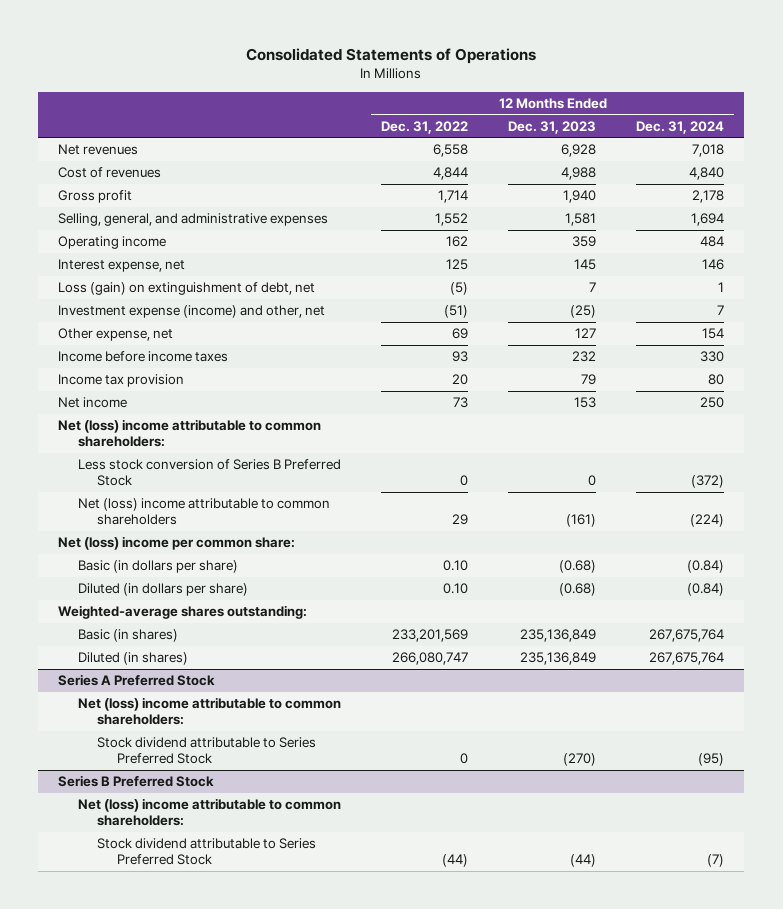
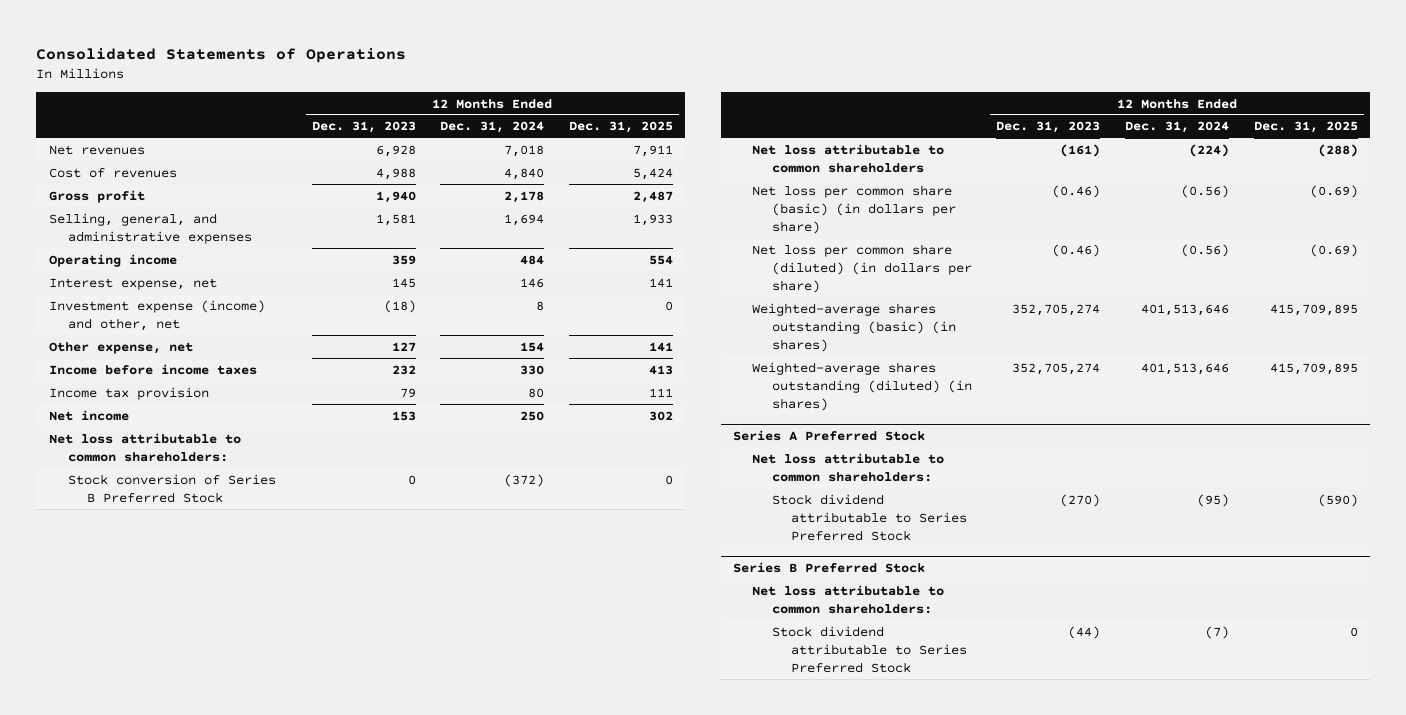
[381,120,469,134] Dec. 31, 2022 -> none
none -> [569,121,674,134] Dec. 31, 2025
[58,282,316,296] Loss (gain) on extinguishment of debt, net -> none
[570,305,597,319] (25) -> [383,299,416,313] (18)
[717,305,725,316] 7 -> [536,300,545,311] 8
[58,536,296,551] Net (loss) income per common share: -> none
[58,605,308,620] Weighted-average shares outstanding: -> none
[58,419,322,448] Net (loss) income attributable to common shareholders: -> [48,432,241,462] Net loss attributable to common shareholders:
[77,459,341,487] Less stock conversion of Series B Preferred Stock -> [68,473,277,503] Stock conversion of Series B Preferred Stock
[77,498,330,526] Net (loss) income attributable to common shareholders -> [752,143,945,173] Net loss attributable to common shareholders
[77,560,238,574] Basic (in dollars per share) -> [752,184,956,234] Net loss per common share (basic) (in dollars per share)
[559,560,597,574] (0.68) -> [1052,184,1101,198] (0.46)
[687,560,725,574] (0.84) -> [1180,184,1229,198] (0.56)
[77,583,248,597] Diluted (in dollars per share) -> [752,243,972,293] Net loss per common share (diluted) (in dollars per share)
[559,583,597,597] (0.68) -> [1052,243,1101,257] (0.46)
[687,583,725,597] (0.84) -> [1180,243,1229,257] (0.56)
[77,629,178,643] Basic (in shares) -> [752,302,956,352] Weighted-average shares outstanding (basic) (in shares)
[520,629,597,643] 235,136,849 -> [1012,303,1101,316] 352,705,274
[649,629,725,643] 267,675,764 -> [1140,303,1229,316] 401,513,646
[77,652,188,666] Diluted (in shares) -> [752,361,972,411] Weighted-average shares outstanding (diluted) (in shares)
[520,652,597,666] 235,136,849 -> [1012,362,1101,375] 352,705,274
[649,652,725,666] 267,675,764 -> [1140,362,1229,375] 401,513,646
[77,697,341,726] Net (loss) income attributable to common shareholders: -> [752,452,945,482] Net loss attributable to common shareholders:
[77,798,341,827] Net (loss) income attributable to common shareholders: -> [752,584,945,614] Net loss attributable to common shareholders:

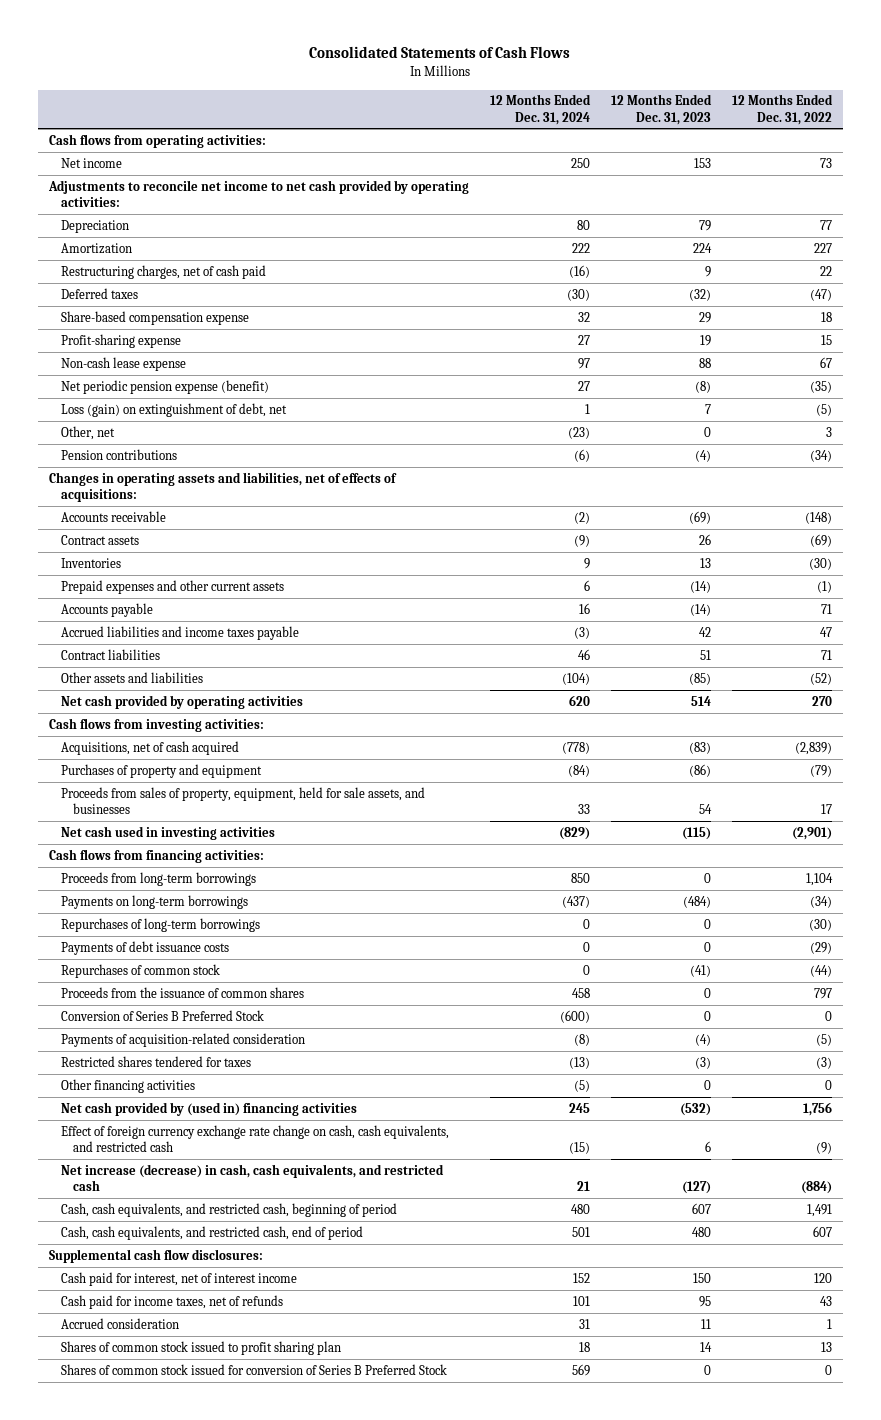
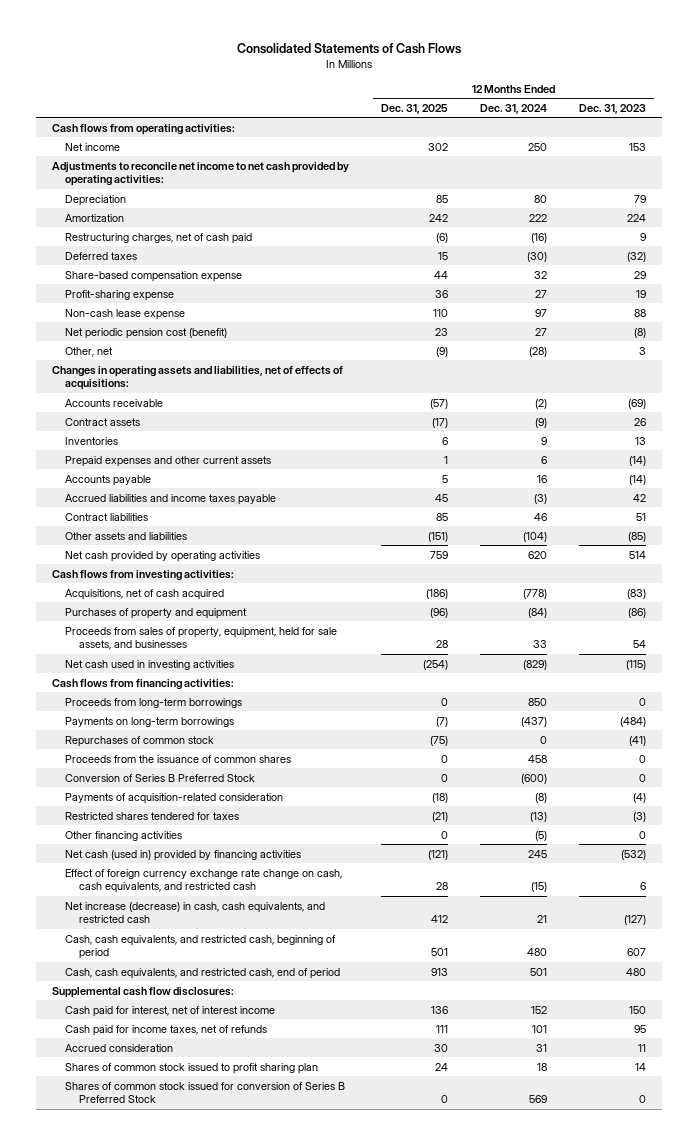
[732,94,834,125] 12 Months Ended Dec. 31, 2022 -> none
none -> [381,103,449,114] Dec. 31, 2025
[60,402,287,417] Loss (gain) on extinguishment of debt, net -> none
[60,448,177,460] Pension contributions -> none
[60,379,269,394] Net periodic pension expense (benefit) -> [65,327,228,339] Net periodic pension cost (benefit)
[567,426,590,439] (23) -> [529,346,548,357] (28)
[704,426,712,437] 0 -> [639,346,647,355] 3
[60,917,260,932] Repurchases of long-term borrowings -> none
[60,940,229,955] Payments of debt issuance costs -> none
[60,1101,357,1116] Net cash provided by (used in) financing activities -> [65,849,302,861] Net cash (used in) provided by financing activities

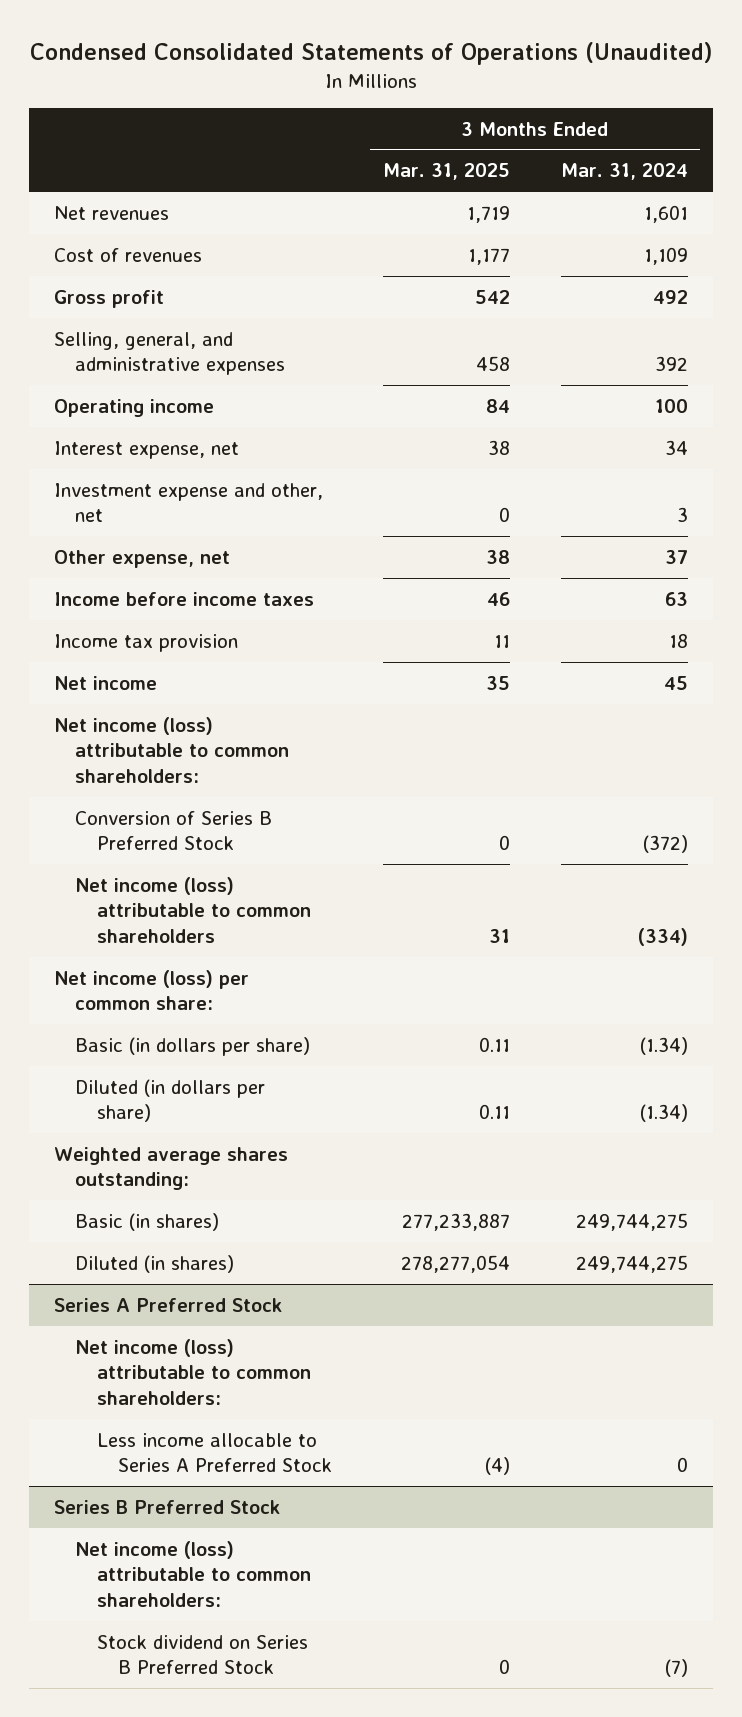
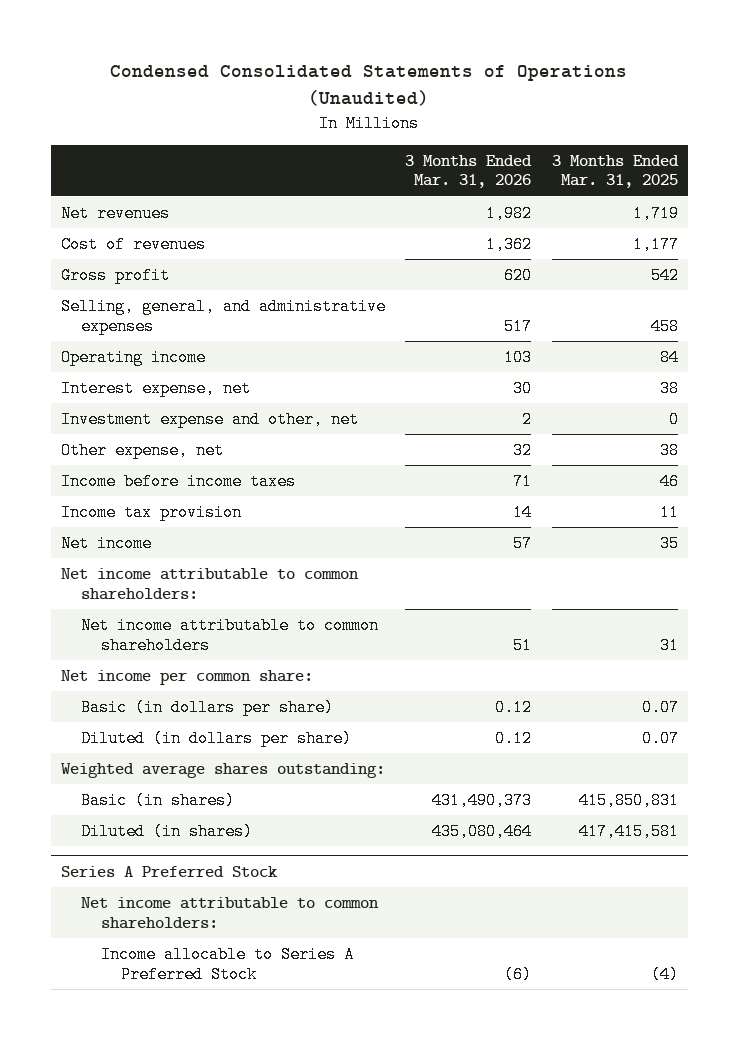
[560,163,688,181] Mar. 31, 2024 -> none
none -> [405,154,533,189] 3 Months Ended Mar. 31, 2026
[75,810,273,851] Conversion of Series B Preferred Stock -> none
[53,716,290,783] Net income (loss) attributable to common shareholders: -> [60,567,359,600] Net income attributable to common shareholders:
[75,876,311,943] Net income (loss) attributable to common shareholders -> [81,616,380,654] Net income attributable to common shareholders
[53,969,249,1011] Net income (loss) per common share: -> [60,669,313,685] Net income per common share:
[479,1036,511,1052] 0.11 -> [642,698,680,716] 0.07
[479,1104,511,1120] 0.11 -> [642,729,680,747] 0.07
[402,1212,511,1231] 277,233,887 -> [579,791,680,809] 415,850,831
[401,1254,511,1273] 278,277,054 -> [579,822,680,840] 417,415,581
[53,1499,280,1514] Series B Preferred Stock -> none
[75,1540,311,1607] Net income (loss) attributable to common shareholders: -> none
[96,1634,308,1675] Stock dividend on Series B Preferred Stock -> none
[75,1338,311,1405] Net income (loss) attributable to common shareholders: -> [81,896,380,929] Net income attributable to common shareholders:
[96,1432,333,1473] Less income allocable to Series A Preferred Stock -> [101,945,355,983] Income allocable to Series A Preferred Stock

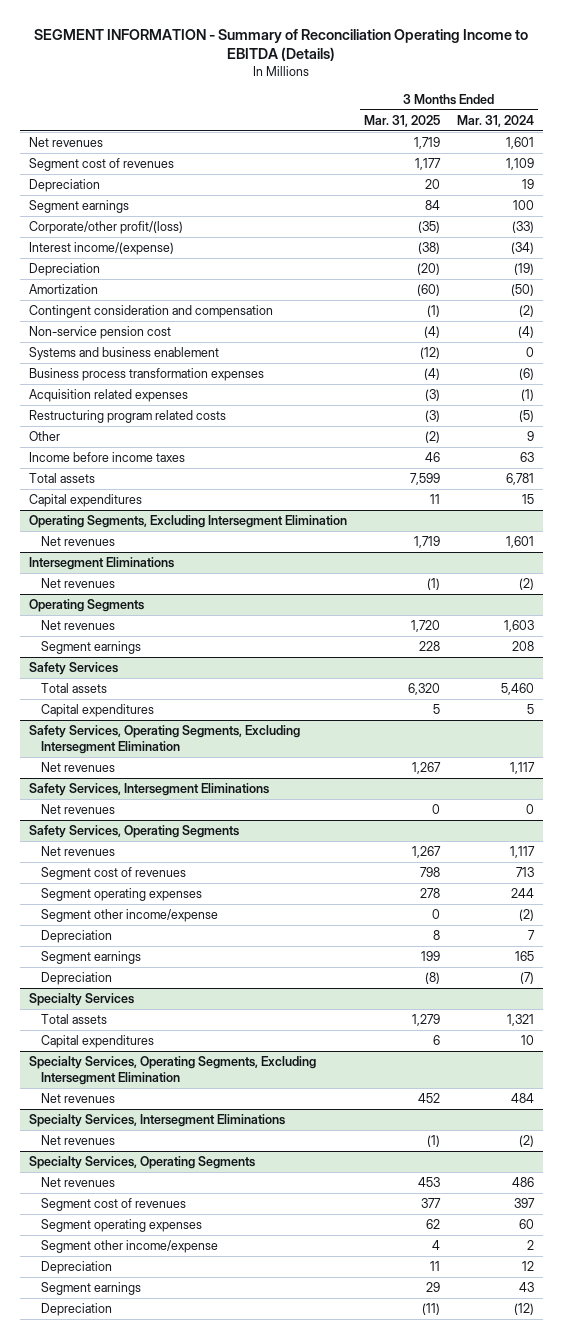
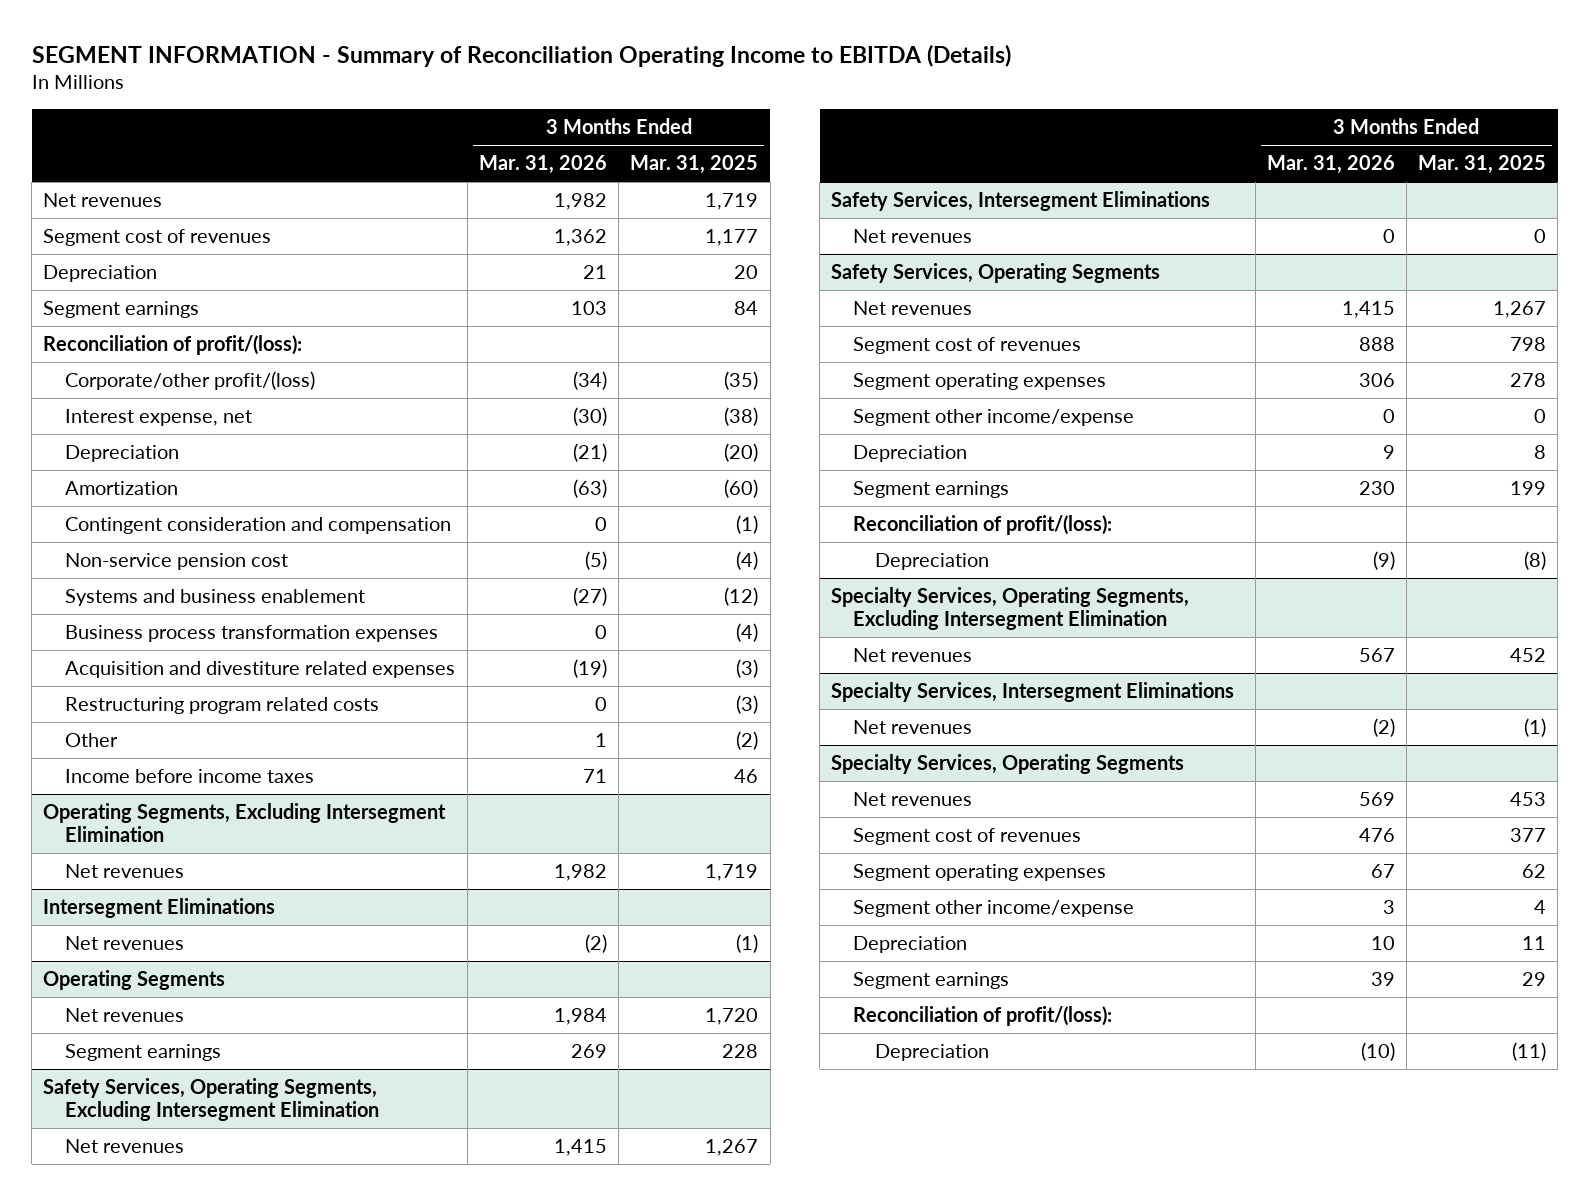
[457,114,535,127] Mar. 31, 2024 -> none
none -> [478,155,607,175] Mar. 31, 2026
none -> [43,335,303,356] Reconciliation of profit/(loss):
[28,242,174,256] Interest income/(expense) -> [65,409,253,427] Interest expense, net
[28,389,188,403] Acquisition related expenses -> [65,661,456,679] Acquisition and divestiture related expenses
[28,473,95,484] Total assets -> none
[28,494,142,508] Capital expenditures -> none
[28,662,118,676] Safety Services -> none
[40,683,107,694] Total assets -> none
[40,704,154,718] Capital expenditures -> none
none -> [853,515,1113,536] Reconciliation of profit/(loss):
[28,993,134,1007] Specialty Services -> none
[40,1014,107,1025] Total assets -> none
[40,1035,154,1049] Capital expenditures -> none
none -> [853,1006,1113,1027] Reconciliation of profit/(loss):

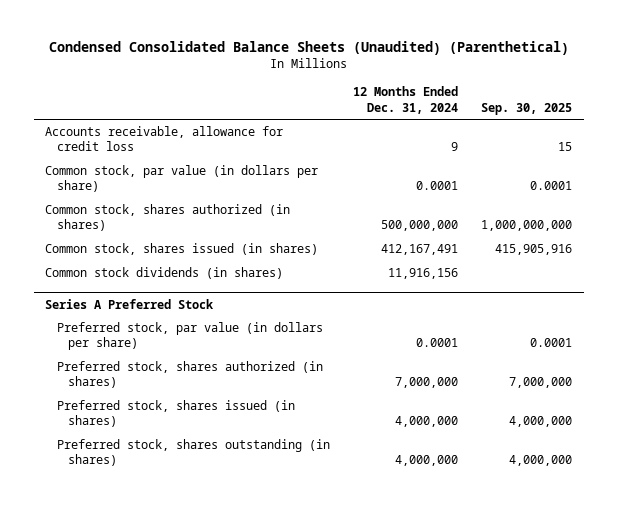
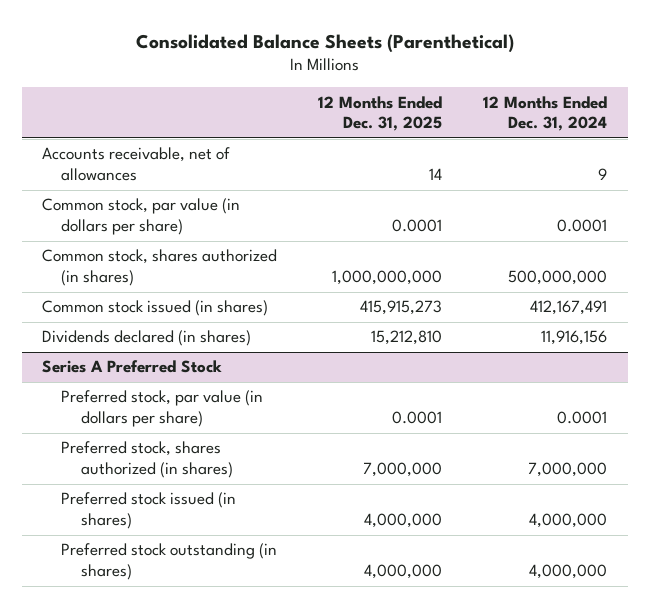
[48,41,569,56] Condensed Consolidated Balance Sheets (Unaudited) (Parenthetical) -> [135,33,514,53] Consolidated Balance Sheets (Parenthetical)
[480,102,572,115] Sep. 30, 2025 -> none
none -> [318,95,443,132] 12 Months Ended Dec. 31, 2025
[45,126,284,152] Accounts receivable, allowance for credit loss -> [42,147,231,182] Accounts receivable, net of allowances
[45,243,319,256] Common stock, shares issued (in shares) -> [42,300,269,317] Common stock issued (in shares)
[45,267,284,280] Common stock dividends (in shares) -> [42,330,252,347] Dividends declared (in shares)
[56,400,295,428] Preferred stock, shares issued (in shares) -> [61,492,237,530] Preferred stock issued (in shares)
[56,439,330,467] Preferred stock, shares outstanding (in shares) -> [61,543,278,581] Preferred stock outstanding (in shares)

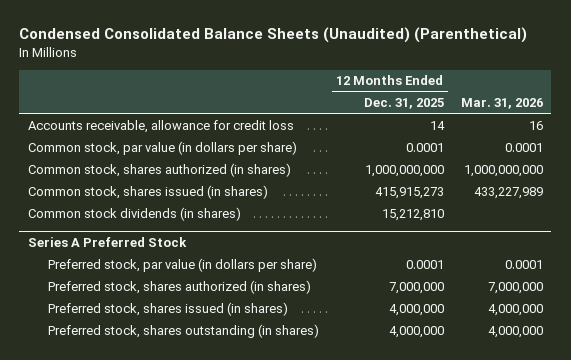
[135,33,514,53] Consolidated Balance Sheets (Parenthetical) -> [19,27,528,44] Condensed Consolidated Balance Sheets (Unaudited) (Parenthetical)
[483,95,608,132] 12 Months Ended Dec. 31, 2024 -> none
none -> [460,98,543,110] Mar. 31, 2026
[42,147,231,182] Accounts receivable, net of allowances -> [27,119,294,133] Accounts receivable, allowance for credit loss
[42,300,269,317] Common stock issued (in shares) -> [27,184,268,199] Common stock, shares issued (in shares)
[42,330,252,347] Dividends declared (in shares) -> [27,206,241,221] Common stock dividends (in shares)
[61,492,237,530] Preferred stock issued (in shares) -> [48,301,289,316] Preferred stock, shares issued (in shares)
[61,543,278,581] Preferred stock outstanding (in shares) -> [48,323,320,338] Preferred stock, shares outstanding (in shares)

